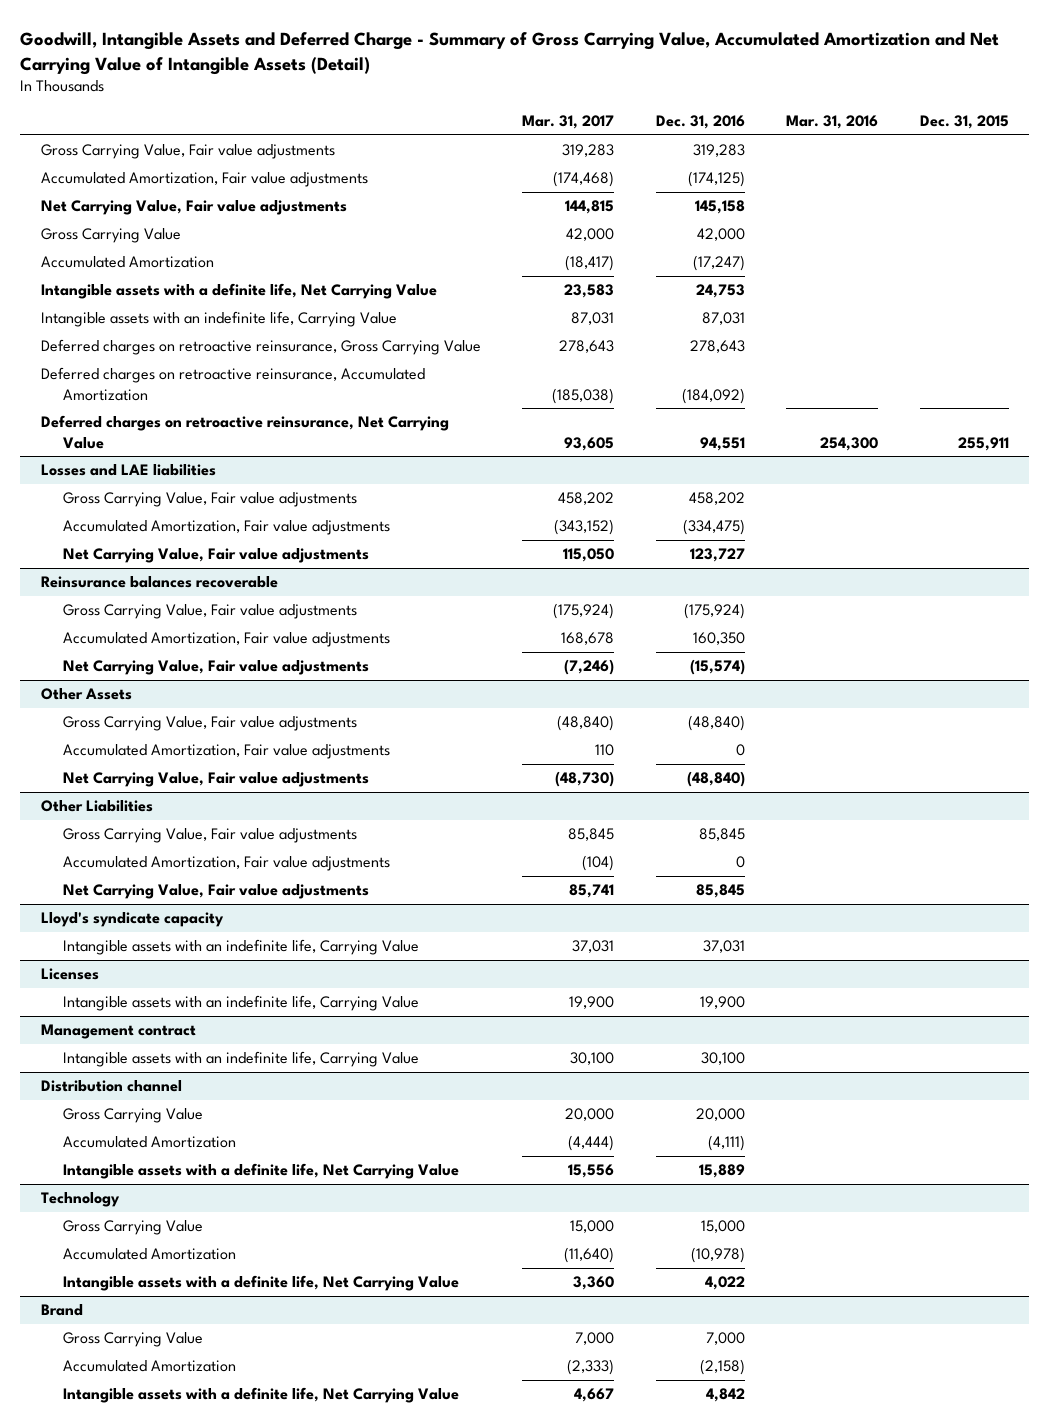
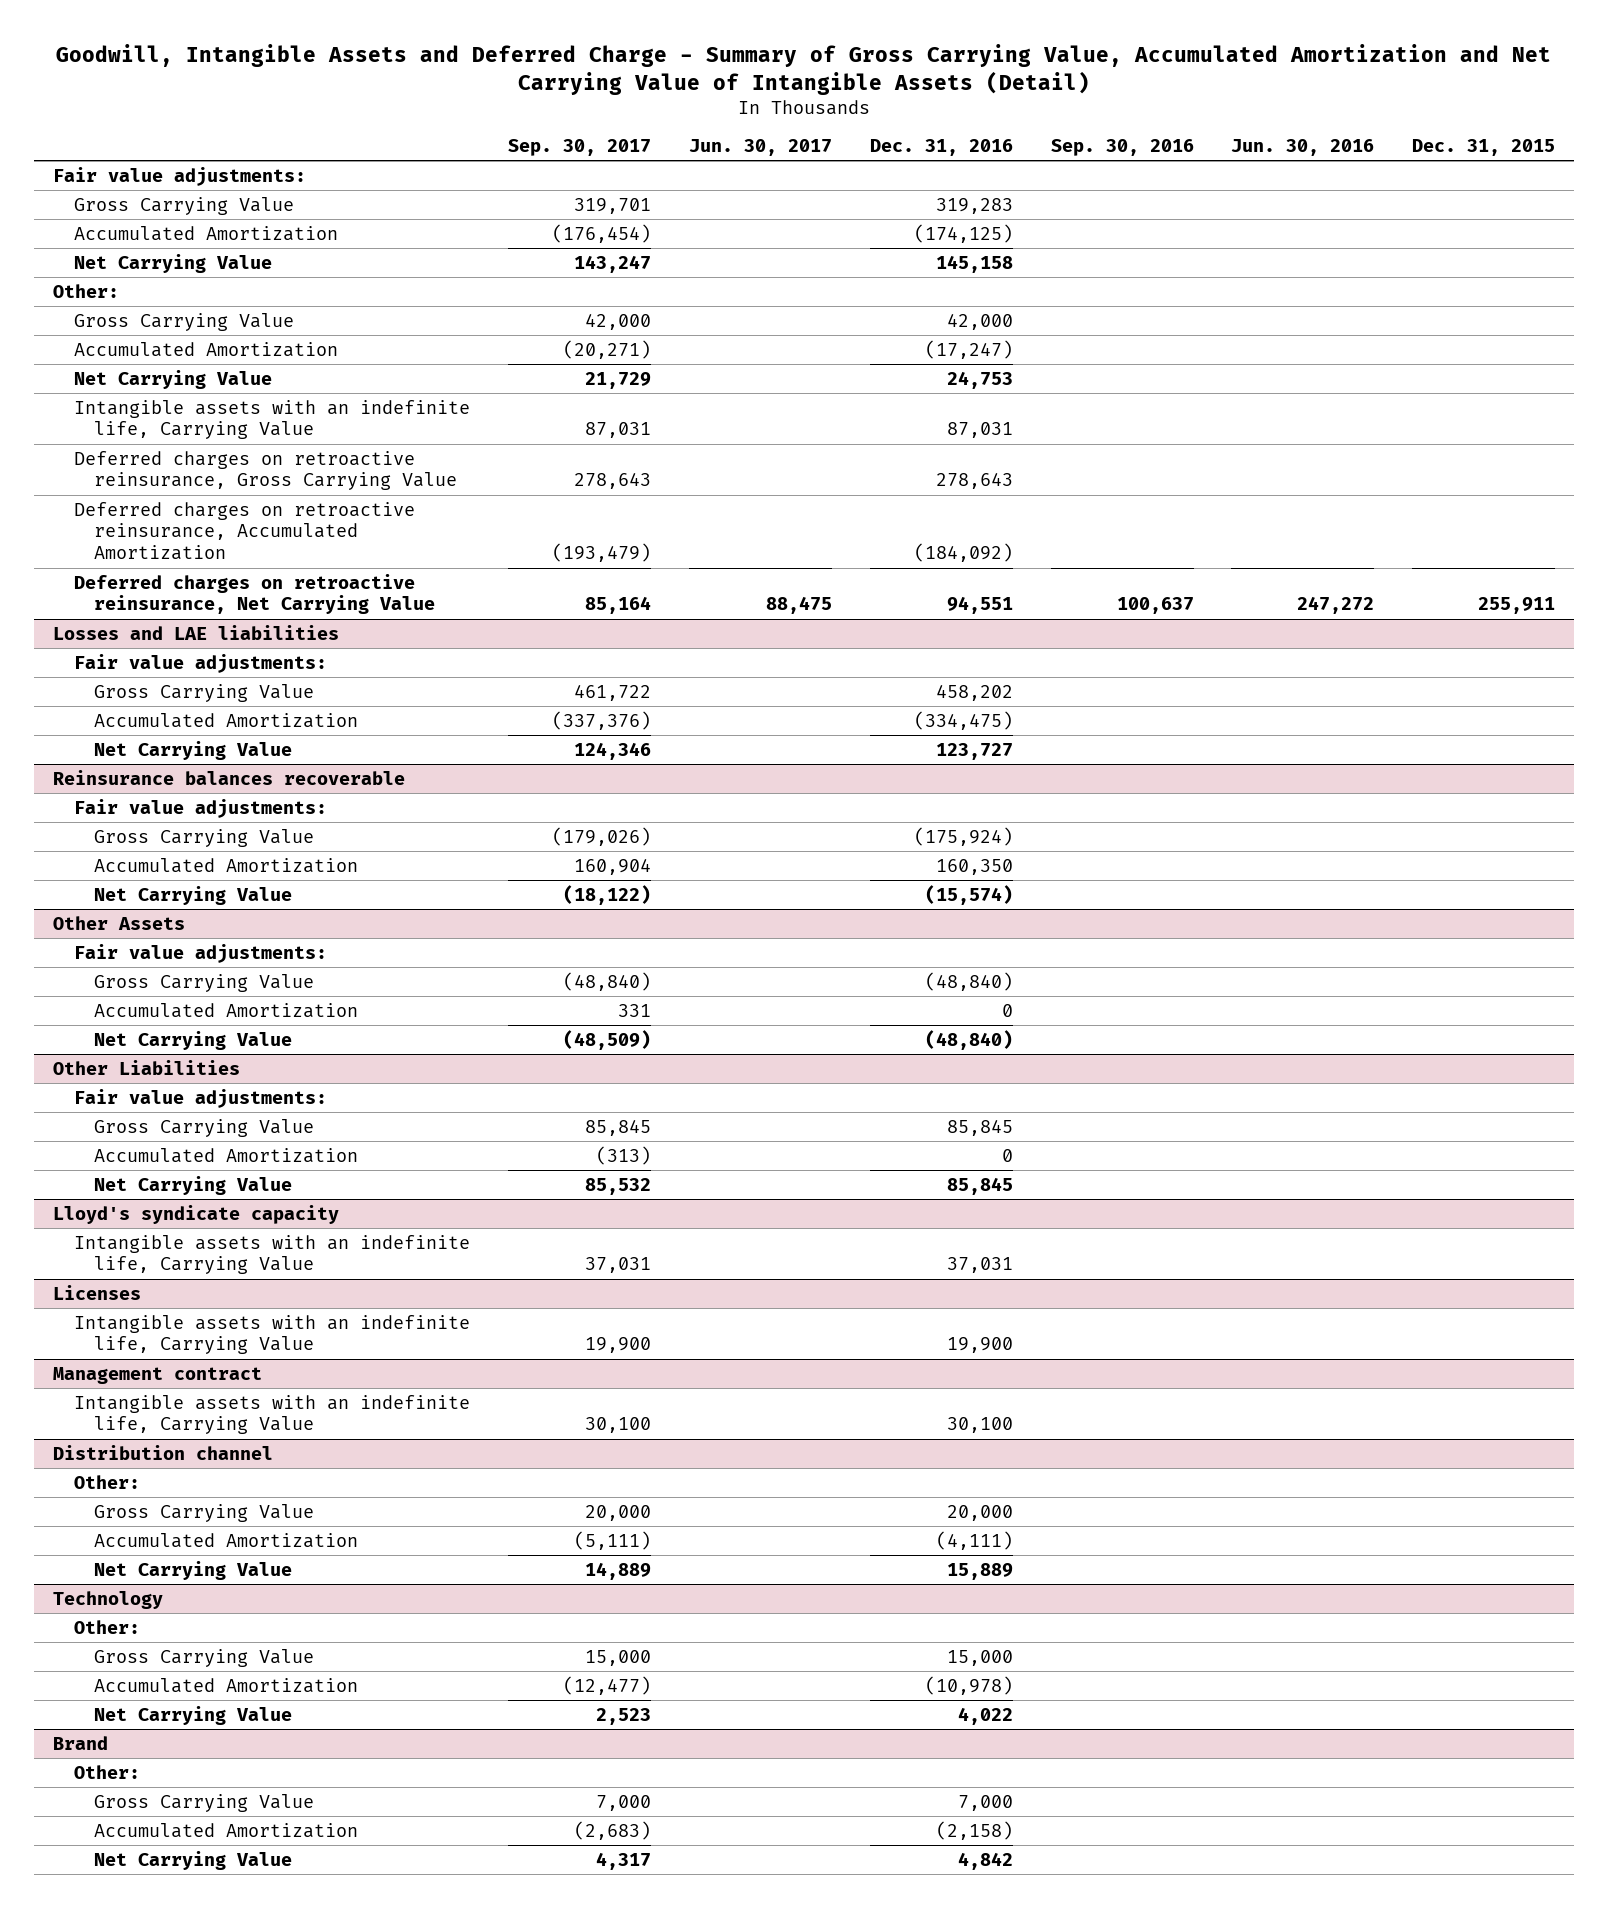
[522,115,615,130] Mar. 31, 2017 -> none
[786,115,879,130] Mar. 31, 2016 -> none
none -> [507,138,651,156] Sep. 30, 2017
none -> [688,138,832,156] Jun. 30, 2017
none -> [1050,138,1194,156] Sep. 30, 2016
none -> [1231,138,1375,156] Jun. 30, 2016
none -> [53,166,307,186] Fair value adjustments:
[40,144,335,160] Gross Carrying Value, Fair value adjustments -> [73,196,294,215] Gross Carrying Value
[40,172,368,188] Accumulated Amortization, Fair value adjustments -> [73,225,338,241] Accumulated Amortization
[40,200,347,216] Net Carrying Value, Fair value adjustments -> [73,253,272,273] Net Carrying Value
none -> [53,283,120,298] Other:
[40,283,437,300] Intangible assets with a definite life, Net Carrying Value -> [73,369,272,389] Net Carrying Value
none -> [73,653,327,673] Fair value adjustments:
[63,492,358,508] Gross Carrying Value, Fair value adjustments -> [94,683,315,702] Gross Carrying Value
[63,520,391,536] Accumulated Amortization, Fair value adjustments -> [94,712,359,728] Accumulated Amortization
[63,548,370,564] Net Carrying Value, Fair value adjustments -> [94,740,293,760] Net Carrying Value
none -> [73,798,327,818] Fair value adjustments:
[63,604,358,620] Gross Carrying Value, Fair value adjustments -> [94,828,315,847] Gross Carrying Value
[63,632,391,648] Accumulated Amortization, Fair value adjustments -> [94,857,359,873] Accumulated Amortization
[63,660,370,676] Net Carrying Value, Fair value adjustments -> [94,885,293,905] Net Carrying Value
none -> [73,943,327,963] Fair value adjustments:
[63,716,358,732] Gross Carrying Value, Fair value adjustments -> [94,973,315,992] Gross Carrying Value
[63,744,391,760] Accumulated Amortization, Fair value adjustments -> [94,1002,359,1018] Accumulated Amortization
[63,772,370,788] Net Carrying Value, Fair value adjustments -> [94,1030,293,1050] Net Carrying Value
none -> [73,1088,327,1108] Fair value adjustments:
[63,828,358,844] Gross Carrying Value, Fair value adjustments -> [94,1118,315,1137] Gross Carrying Value
[63,856,391,872] Accumulated Amortization, Fair value adjustments -> [94,1147,359,1163] Accumulated Amortization
[63,884,370,900] Net Carrying Value, Fair value adjustments -> [94,1175,293,1195] Net Carrying Value
none -> [73,1474,140,1489] Other:
[63,1163,460,1180] Intangible assets with a definite life, Net Carrying Value -> [94,1560,293,1580] Net Carrying Value
none -> [73,1619,140,1634] Other:
[63,1275,460,1292] Intangible assets with a definite life, Net Carrying Value -> [94,1705,293,1725] Net Carrying Value
none -> [73,1764,140,1779] Other:
[63,1387,460,1404] Intangible assets with a definite life, Net Carrying Value -> [94,1850,293,1870] Net Carrying Value

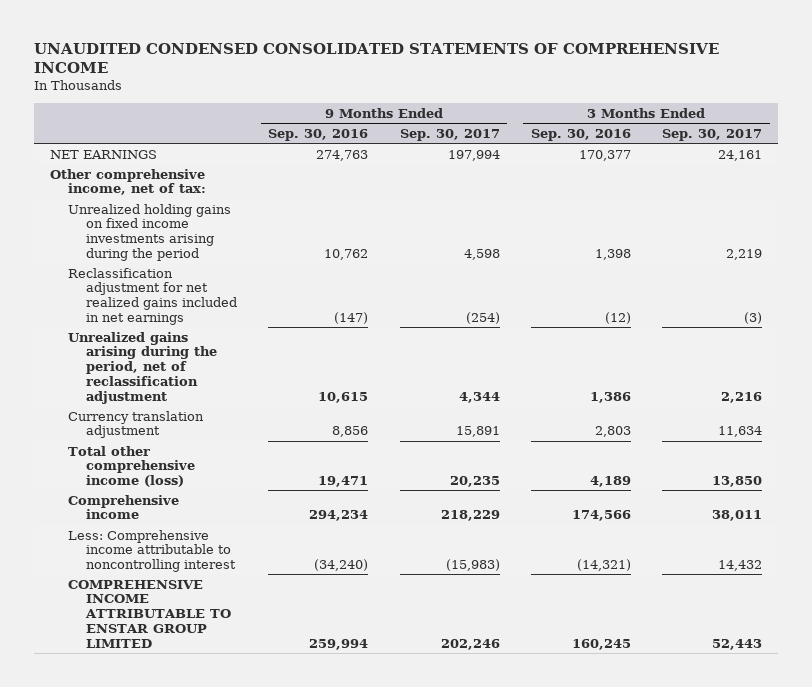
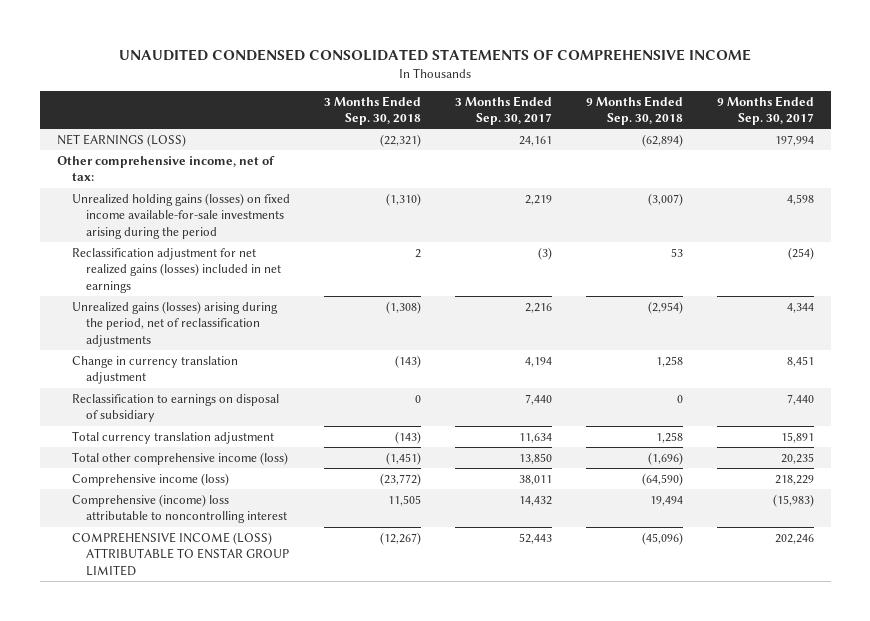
[268,128,369,141] Sep. 30, 2016 -> none
[530,128,631,141] Sep. 30, 2016 -> none
none -> [323,95,421,125] 3 Months Ended Sep. 30, 2018
none -> [585,95,683,125] 9 Months Ended Sep. 30, 2018
[49,149,157,159] NET EARNINGS -> [56,133,186,147] NET EARNINGS (LOSS)
[67,203,231,261] Unrealized holding gains on fixed income investments arising during the period -> [71,192,290,239] Unrealized holding gains (losses) on fixed income available-for-sale investments arising during the period
[67,267,238,325] Reclassification adjustment for net realized gains included in net earnings -> [71,247,282,293] Reclassification adjustment for net realized gains (losses) included in net earnings
[67,331,218,404] Unrealized gains arising during the period, net of reclassification adjustment -> [71,300,278,347] Unrealized gains (losses) arising during the period, net of reclassification adjustments
none -> [71,355,238,385] Change in currency translation adjustment
none -> [71,393,279,423] Reclassification to earnings on disposal of subsidiary
[67,410,204,439] Currency translation adjustment -> [71,430,274,444] Total currency translation adjustment
[67,494,179,520] Comprehensive income -> [71,472,229,486] Comprehensive income (loss)
[67,529,237,573] Less: Comprehensive income attributable to noncontrolling interest -> [71,493,288,524] Comprehensive (income) loss attributable to noncontrolling interest
[67,579,232,648] COMPREHENSIVE INCOME ATTRIBUTABLE TO ENSTAR GROUP LIMITED -> [71,531,290,576] COMPREHENSIVE INCOME (LOSS) ATTRIBUTABLE TO ENSTAR GROUP LIMITED

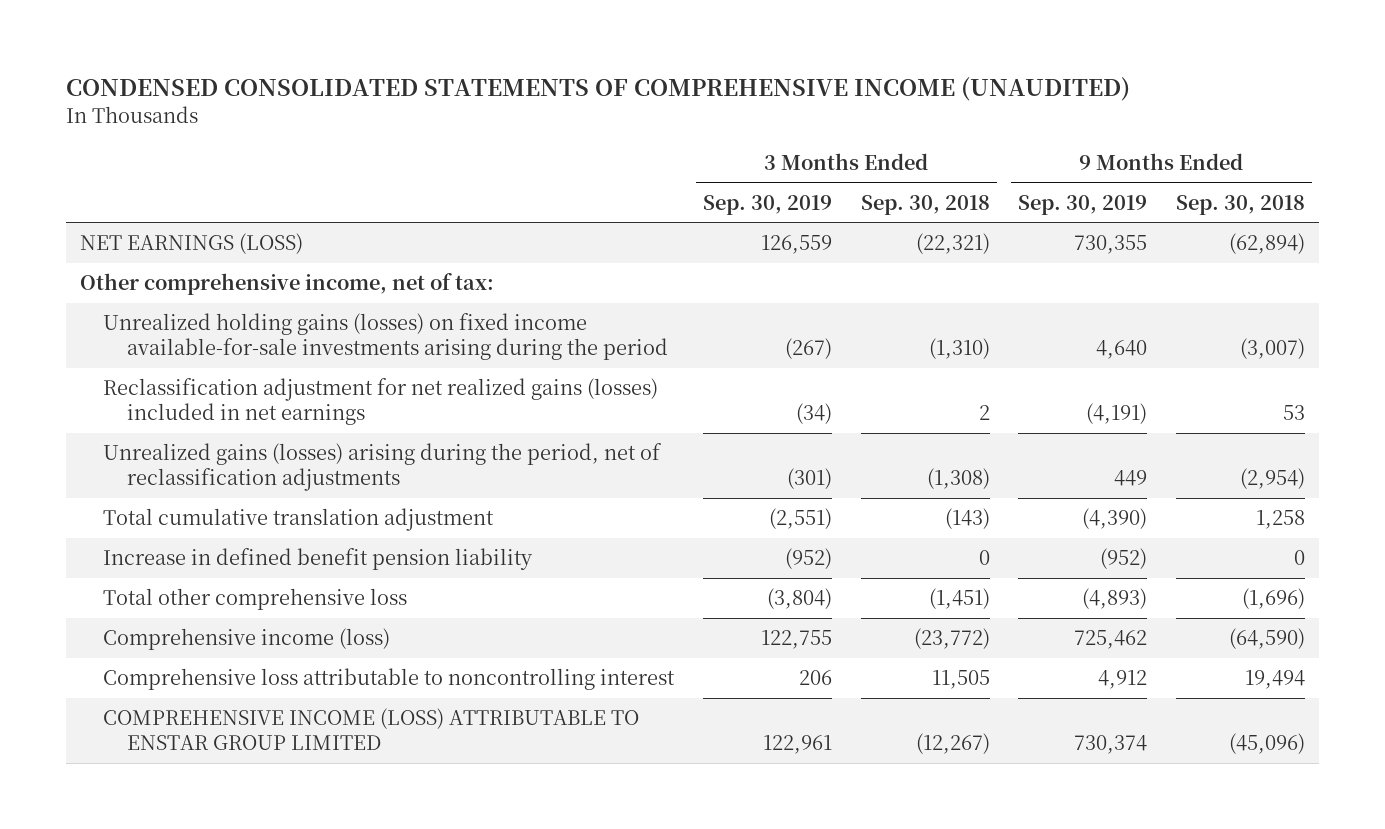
[119,48,752,61] UNAUDITED CONDENSED CONSOLIDATED STATEMENTS OF COMPREHENSIVE INCOME -> [65,77,1130,102] CONDENSED CONSOLIDATED STATEMENTS OF COMPREHENSIVE INCOME (UNAUDITED)
[454,95,552,125] 3 Months Ended Sep. 30, 2017 -> none
[716,95,814,125] 9 Months Ended Sep. 30, 2017 -> none
none -> [702,194,832,215] Sep. 30, 2019
none -> [1018,194,1148,215] Sep. 30, 2019
[71,355,238,385] Change in currency translation adjustment -> none
[71,393,279,423] Reclassification to earnings on disposal of subsidiary -> none
[71,430,274,444] Total currency translation adjustment -> [103,508,495,532] Total cumulative translation adjustment
none -> [103,548,534,571] Increase in defined benefit pension liability
[71,451,288,465] Total other comprehensive income (loss) -> [103,588,408,611] Total other comprehensive loss
[71,493,288,524] Comprehensive (income) loss attributable to noncontrolling interest -> [103,668,676,691] Comprehensive loss attributable to noncontrolling interest

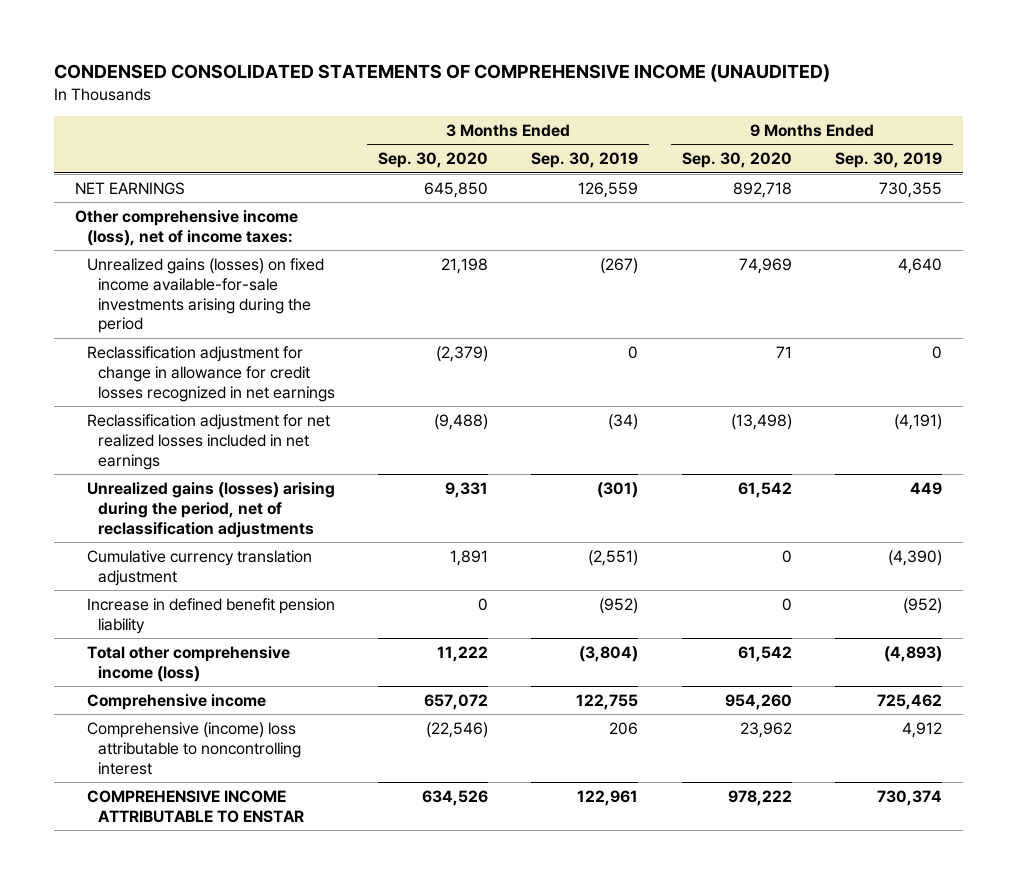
[860,194,990,215] Sep. 30, 2018 -> none
[1175,194,1305,215] Sep. 30, 2018 -> none
none -> [378,151,489,168] Sep. 30, 2020
none -> [681,151,792,168] Sep. 30, 2020
[79,233,303,255] NET EARNINGS (LOSS) -> [75,181,186,195] NET EARNINGS
[79,273,494,296] Other comprehensive income, net of tax: -> [75,209,299,246] Other comprehensive income (loss), net of income taxes:
[103,313,668,361] Unrealized holding gains (losses) on fixed income available-for-sale investments arising during the period -> [86,257,324,334] Unrealized gains (losses) on fixed income available-for-sale investments arising during the period
none -> [86,345,336,402] Reclassification adjustment for change in allowance for credit losses recognized in net earnings
[103,378,659,426] Reclassification adjustment for net realized gains (losses) included in net earnings -> [86,413,330,470] Reclassification adjustment for net realized losses included in net earnings
[103,508,495,532] Total cumulative translation adjustment -> [86,549,312,586] Cumulative currency translation adjustment
[103,588,408,611] Total other comprehensive loss -> [86,645,290,682] Total other comprehensive income (loss)
[103,628,391,651] Comprehensive income (loss) -> [86,693,266,710] Comprehensive income
[103,668,676,691] Comprehensive loss attributable to noncontrolling interest -> [86,721,302,775] Comprehensive (income) loss attributable to noncontrolling interest
[103,708,640,751] COMPREHENSIVE INCOME (LOSS) ATTRIBUTABLE TO ENSTAR GROUP LIMITED -> [86,789,305,823] COMPREHENSIVE INCOME ATTRIBUTABLE TO ENSTAR

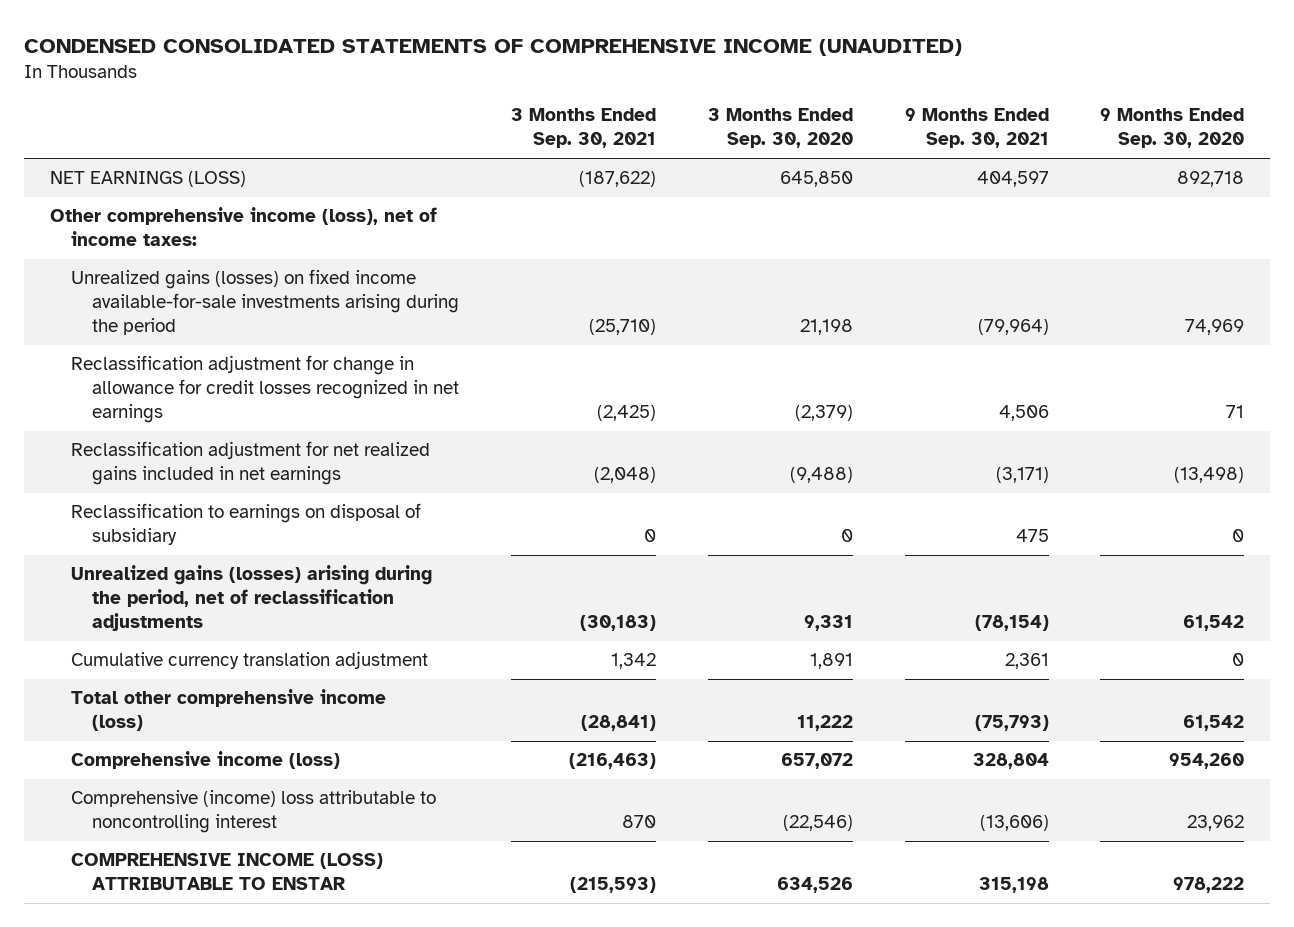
[531,151,639,168] Sep. 30, 2019 -> none
[834,151,942,168] Sep. 30, 2019 -> none
none -> [511,108,657,149] 3 Months Ended Sep. 30, 2021
none -> [904,108,1049,149] 9 Months Ended Sep. 30, 2021
[75,181,186,195] NET EARNINGS -> [49,171,246,188] NET EARNINGS (LOSS)
[86,413,330,470] Reclassification adjustment for net realized losses included in net earnings -> [71,441,431,486] Reclassification adjustment for net realized gains included in net earnings
none -> [71,503,422,546] Reclassification to earnings on disposal of subsidiary
[86,597,335,634] Increase in defined benefit pension liability -> none
[86,693,266,710] Comprehensive income -> [71,751,341,770] Comprehensive income (loss)
[86,789,305,823] COMPREHENSIVE INCOME ATTRIBUTABLE TO ENSTAR -> [71,853,384,891] COMPREHENSIVE INCOME (LOSS) ATTRIBUTABLE TO ENSTAR

